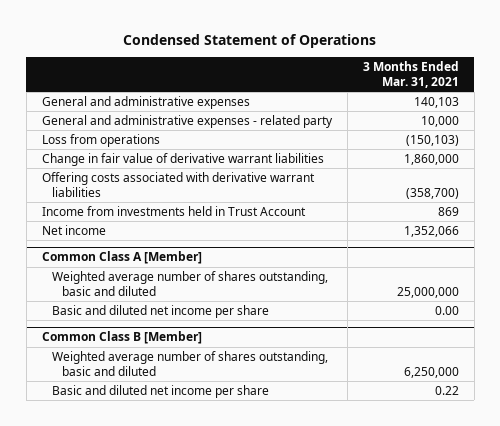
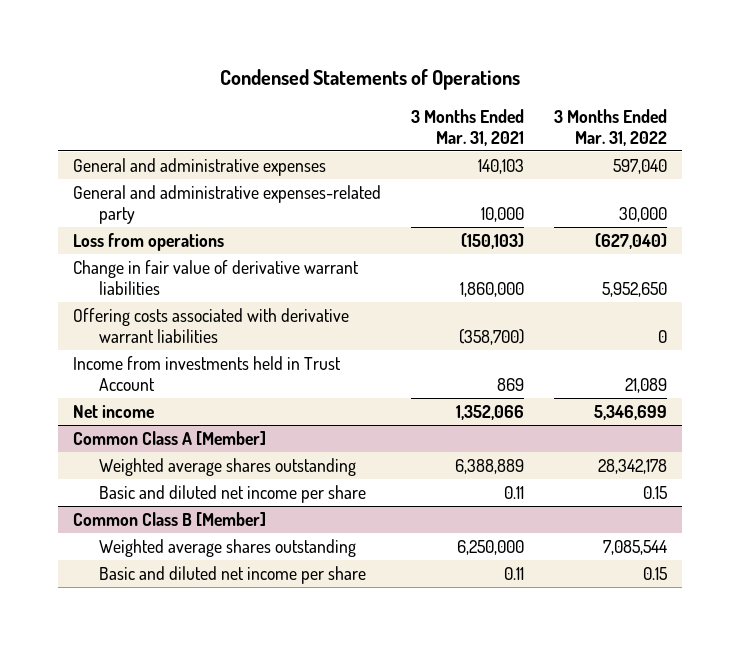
[123,33,377,48] Condensed Statement of Operations -> [220,69,521,91] Condensed Statements of Operations
none -> [553,108,667,146] 3 Months Ended Mar. 31, 2022
[41,114,333,128] General and administrative expenses - related party -> [73,184,382,224] General and administrative expenses-related party
[51,270,328,297] Weighted average number of shares outstanding, basic and diluted -> [98,457,356,476] Weighted average shares outstanding
[396,287,459,299] 25,000,000 -> [455,458,525,474] 6,388,889
[434,305,459,315] 0.00 -> [504,485,525,499] 0.11
[51,350,328,377] Weighted average number of shares outstanding, basic and diluted -> [98,538,356,557] Weighted average shares outstanding
[434,385,459,395] 0.22 -> [504,566,525,580] 0.11

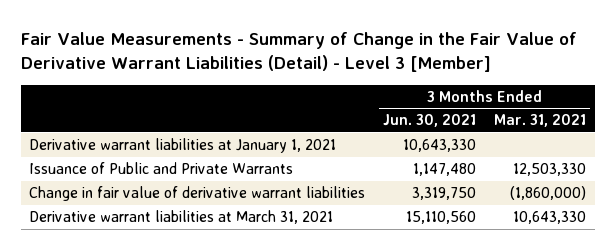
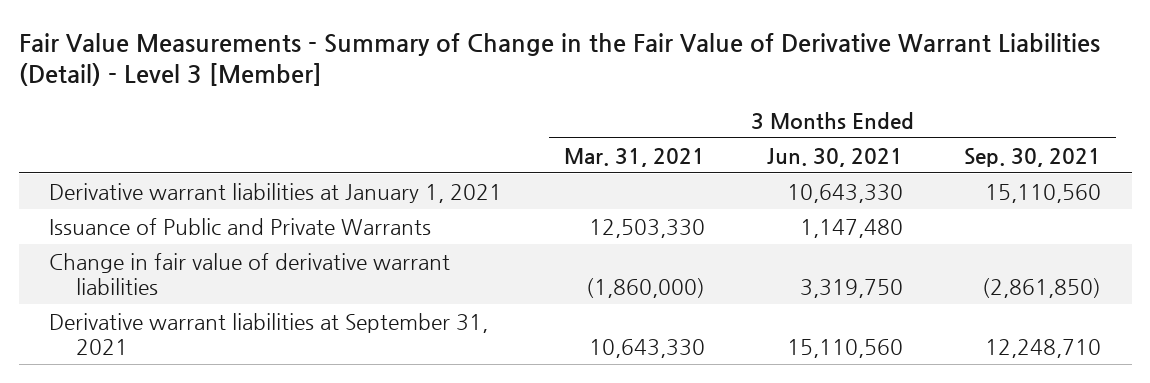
none -> [964,147,1102,167] Sep. 30, 2021
[29,210,334,225] Derivative warrant liabilities at March 31, 2021 -> [49,312,489,356] Derivative warrant liabilities at September 31, 2021

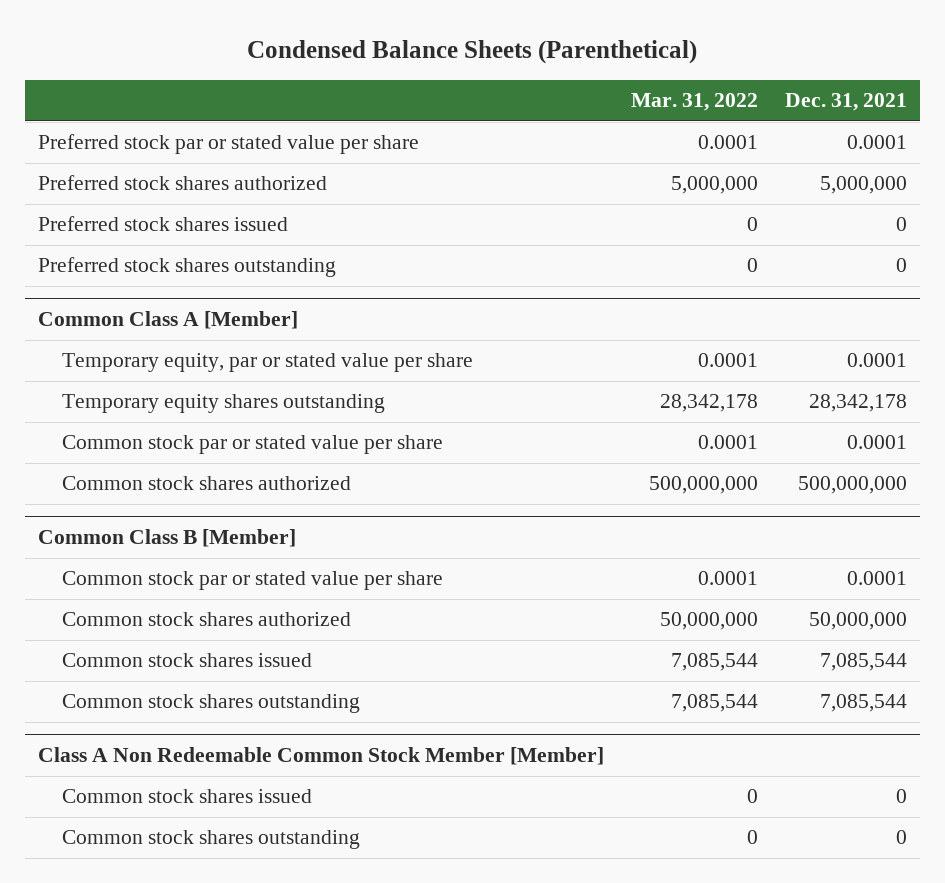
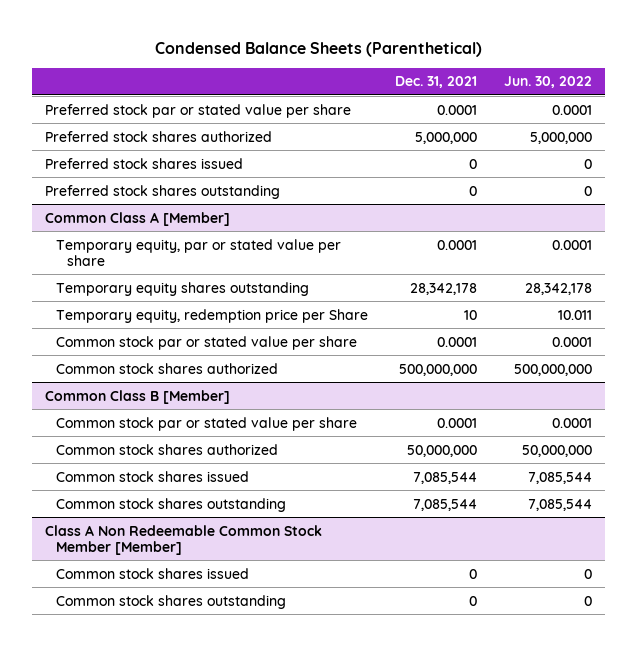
[630,93,758,112] Mar. 31, 2022 -> none
none -> [503,76,592,89] Jun. 30, 2022
none -> [56,308,369,323] Temporary equity, redemption price per Share

